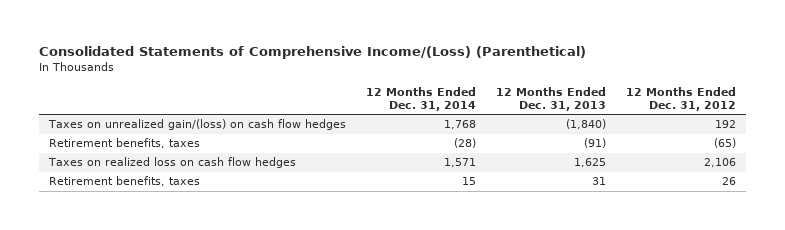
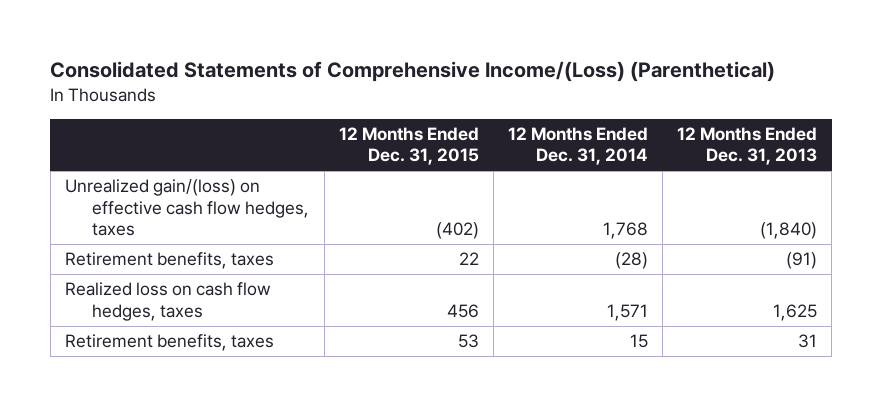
[625,86,736,111] 12 Months Ended Dec. 31, 2012 -> none
none -> [338,127,479,166] 12 Months Ended Dec. 31, 2015
[47,119,346,131] Taxes on unrealized gain/(loss) on cash flow hedges -> [64,179,310,236] Unrealized gain/(loss) on effective cash flow hedges, taxes
[47,157,296,169] Taxes on realized loss on cash flow hedges -> [64,282,271,321] Realized loss on cash flow hedges, taxes

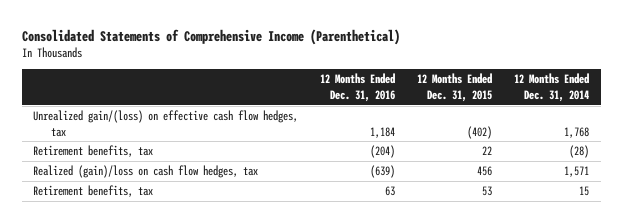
[50,61,776,83] Consolidated Statements of Comprehensive Income/(Loss) (Parenthetical) -> [22,28,401,45] Consolidated Statements of Comprehensive Income (Parenthetical)
[677,127,818,166] 12 Months Ended Dec. 31, 2013 -> none
none -> [320,73,396,102] 12 Months Ended Dec. 31, 2016
[64,179,310,236] Unrealized gain/(loss) on effective cash flow hedges, taxes -> [33,110,299,137] Unrealized gain/(loss) on effective cash flow hedges, tax
[64,252,274,270] Retirement benefits, taxes -> [33,145,154,158] Retirement benefits, tax
[64,282,271,321] Realized loss on cash flow hedges, taxes -> [33,165,259,179] Realized (gain)/loss on cash flow hedges, tax
[64,334,274,352] Retirement benefits, taxes -> [33,185,154,198] Retirement benefits, tax

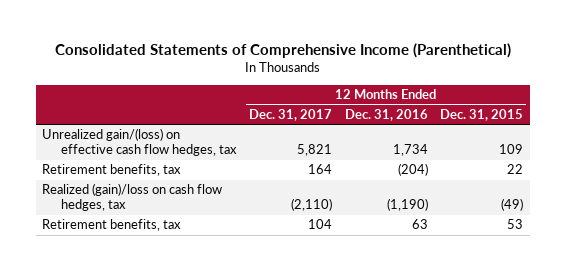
[514,73,590,102] 12 Months Ended Dec. 31, 2014 -> none
none -> [249,109,333,122] Dec. 31, 2017
[370,126,396,138] 1,184 -> [392,144,428,157] 1,734
[467,125,493,139] (402) -> [499,144,524,155] 109
[370,165,396,179] (639) -> [386,198,428,212] (1,190)
[477,166,493,177] 456 -> [501,198,524,212] (49)

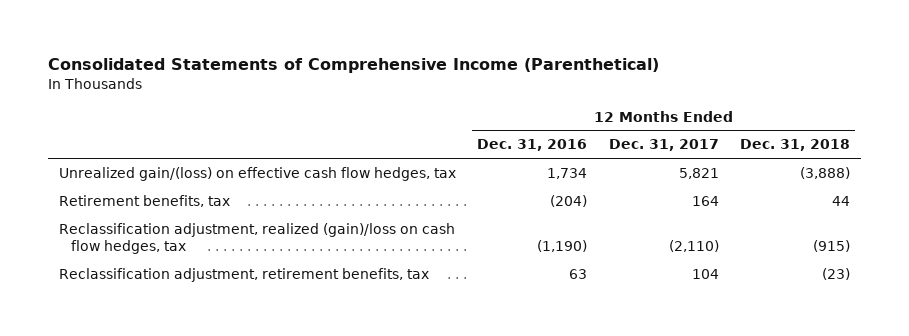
[440,109,524,122] Dec. 31, 2015 -> none
none -> [739,139,850,152] Dec. 31, 2018
[41,183,222,212] Realized (gain)/loss on cash flow hedges, tax -> [58,222,455,255] Reclassification adjustment, realized (gain)/loss on cash flow hedges, tax
[41,219,181,232] Retirement benefits, tax -> [58,267,429,282] Reclassification adjustment, retirement benefits, tax

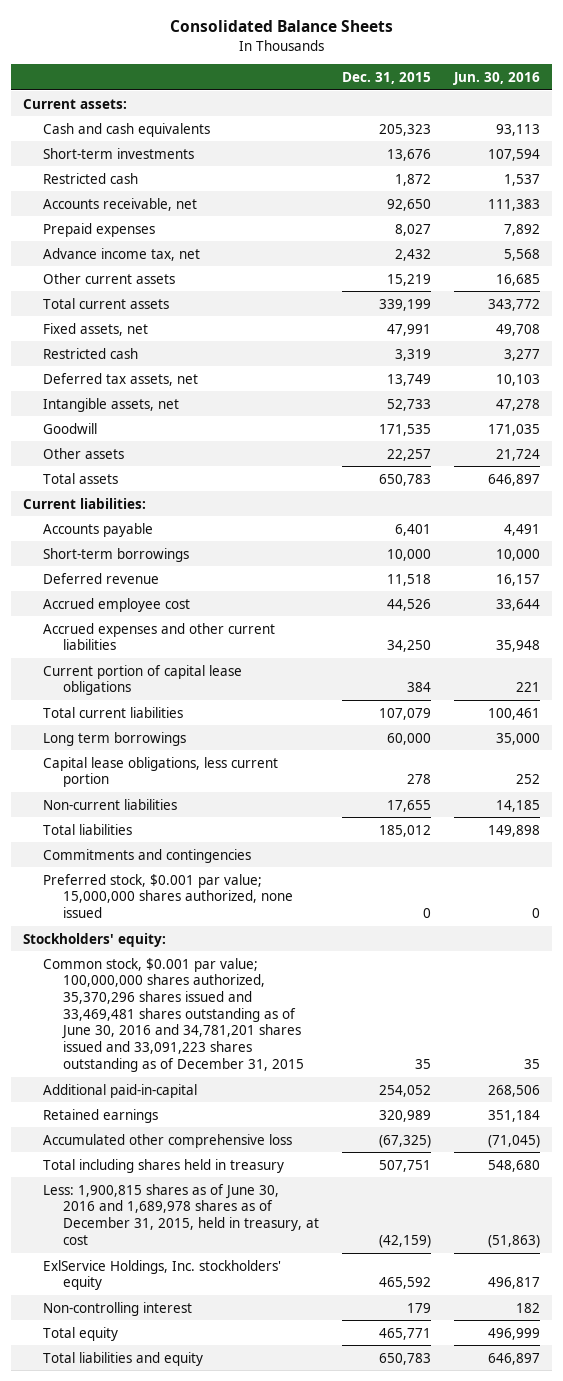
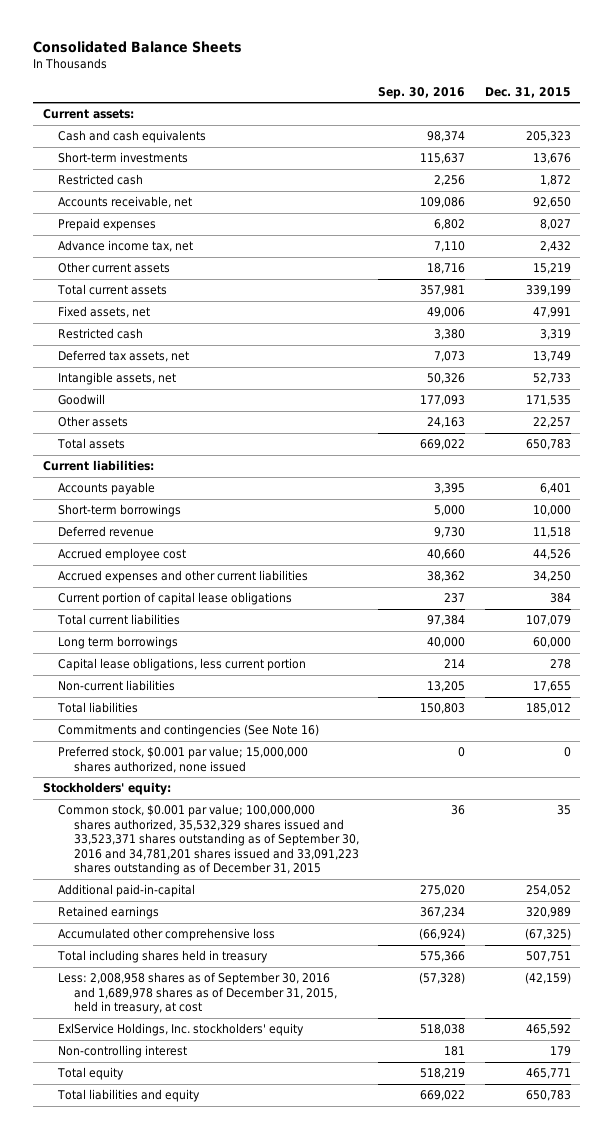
[453,72,541,86] Jun. 30, 2016 -> none
none -> [378,86,466,99] Sep. 30, 2016
[42,848,251,863] Commitments and contingencies -> [58,724,320,738] Commitments and contingencies (See Note 16)
[42,957,304,1072] Common stock, $0.001 par value; 100,000,000 shares authorized, 35,370,296 shares issued and 33,469,481 shares outstanding as of June 30, 2016 and 34,781,201 shares issued and 33,091,223 shares outstanding as of December 31, 2015 -> [58,804,360,876] Common stock, $0.001 par value; 100,000,000 shares authorized, 35,532,329 shares issued and 33,523,371 shares outstanding as of September 30, 2016 and 34,781,201 shares issued and 33,091,223 shares outstanding as of December 31, 2015
[42,1183,319,1245] Less: 1,900,815 shares as of June 30, 2016 and 1,689,978 shares as of December 31, 2015, held in treasury, at cost -> [58,972,338,1015] Less: 2,008,958 shares as of September 30, 2016 and 1,689,978 shares as of December 31, 2015, held in treasury, at cost

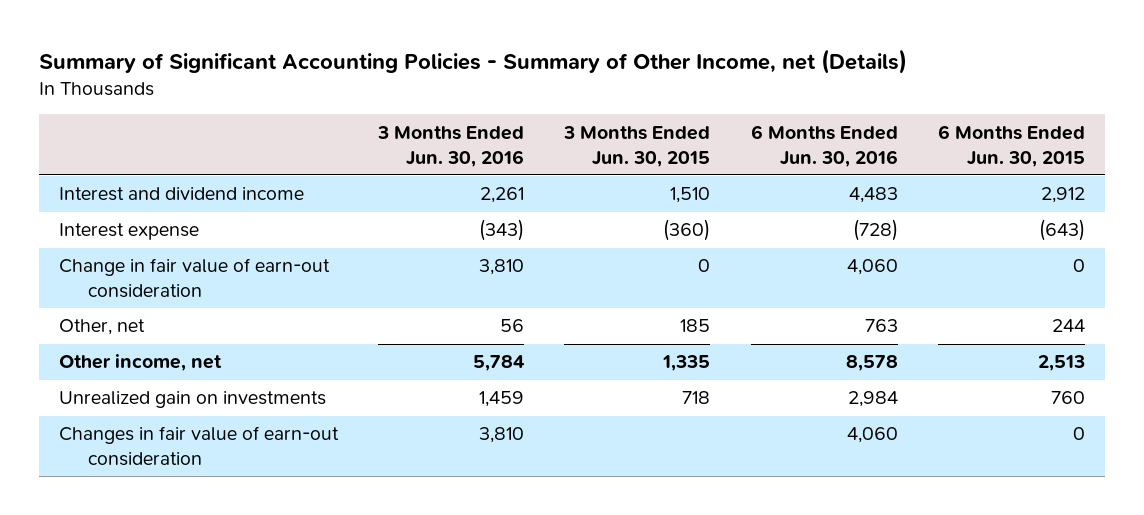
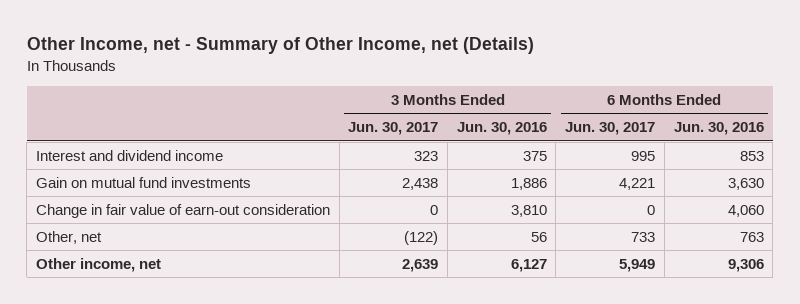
[39,49,908,75] Summary of Significant Accounting Policies - Summary of Other Income, net (Details) -> [26,37,534,55] Other Income, net - Summary of Other Income, net (Details)
[563,125,711,167] 3 Months Ended Jun. 30, 2015 -> none
[937,124,1085,167] 6 Months Ended Jun. 30, 2015 -> none
none -> [348,122,439,136] Jun. 30, 2017
none -> [565,122,656,136] Jun. 30, 2017
[59,223,200,241] Interest expense -> none
[480,187,525,204] 2,261 -> [522,150,547,161] 375
[848,187,898,204] 4,483 -> [739,150,764,161] 853
none -> [35,176,251,188] Gain on mutual fund investments
[59,391,327,409] Unrealized gain on investments -> none
[59,426,340,467] Changes in fair value of earn-out consideration -> none
[473,355,526,372] 5,784 -> [510,258,547,272] 6,127
[845,355,898,372] 8,578 -> [727,258,764,272] 9,306

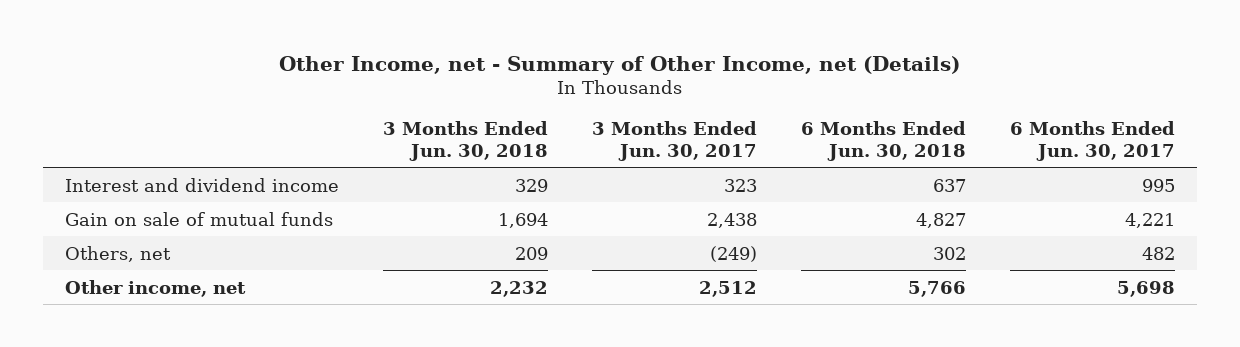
[456,122,547,136] Jun. 30, 2016 -> none
[673,122,764,136] Jun. 30, 2016 -> none
none -> [383,121,549,161] 3 Months Ended Jun. 30, 2018
none -> [801,121,967,161] 6 Months Ended Jun. 30, 2018
[35,203,330,218] Change in fair value of earn-out consideration -> none
[35,176,251,188] Gain on mutual fund investments -> [65,211,334,226] Gain on sale of mutual funds
[35,230,102,244] Other, net -> [65,245,172,262] Others, net
[404,230,439,245] (122) -> [710,245,758,262] (249)
[631,231,656,242] 733 -> [1141,246,1175,260] 482
[402,258,439,272] 2,639 -> [699,280,758,297] 2,512
[619,258,656,272] 5,949 -> [1116,280,1175,297] 5,698

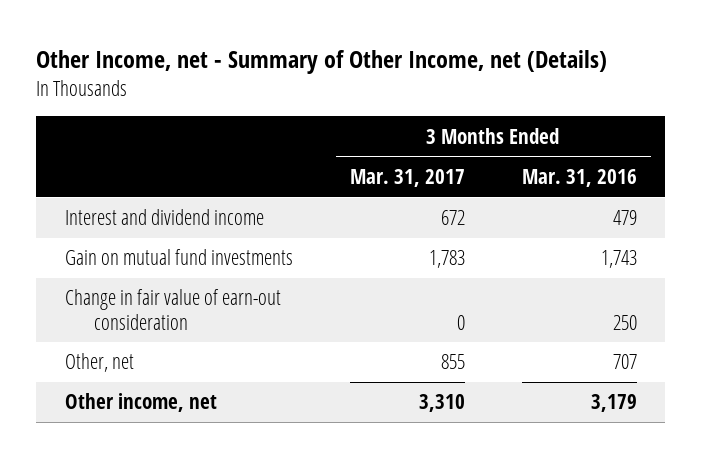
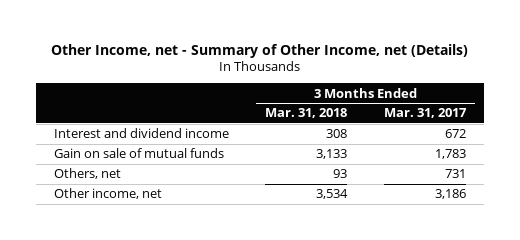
[521,168,637,187] Mar. 31, 2016 -> none
none -> [265,108,348,119] Mar. 31, 2018
[64,289,281,330] Change in fair value of earn-out consideration -> none
[64,249,293,266] Gain on mutual fund investments -> [53,148,224,159] Gain on sale of mutual funds
[64,353,134,373] Other, net -> [53,168,121,180] Others, net
[440,354,465,370] 855 -> [444,169,466,179] 731
[418,394,465,413] 3,310 -> [434,189,466,200] 3,186

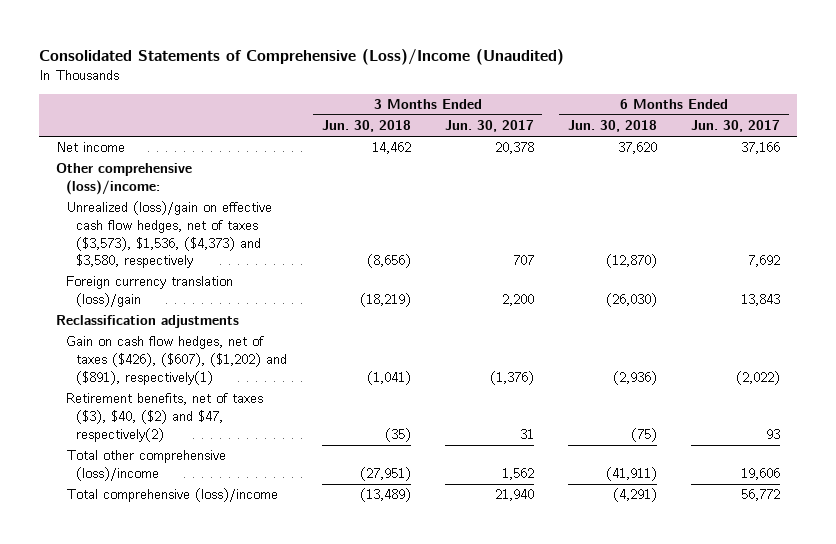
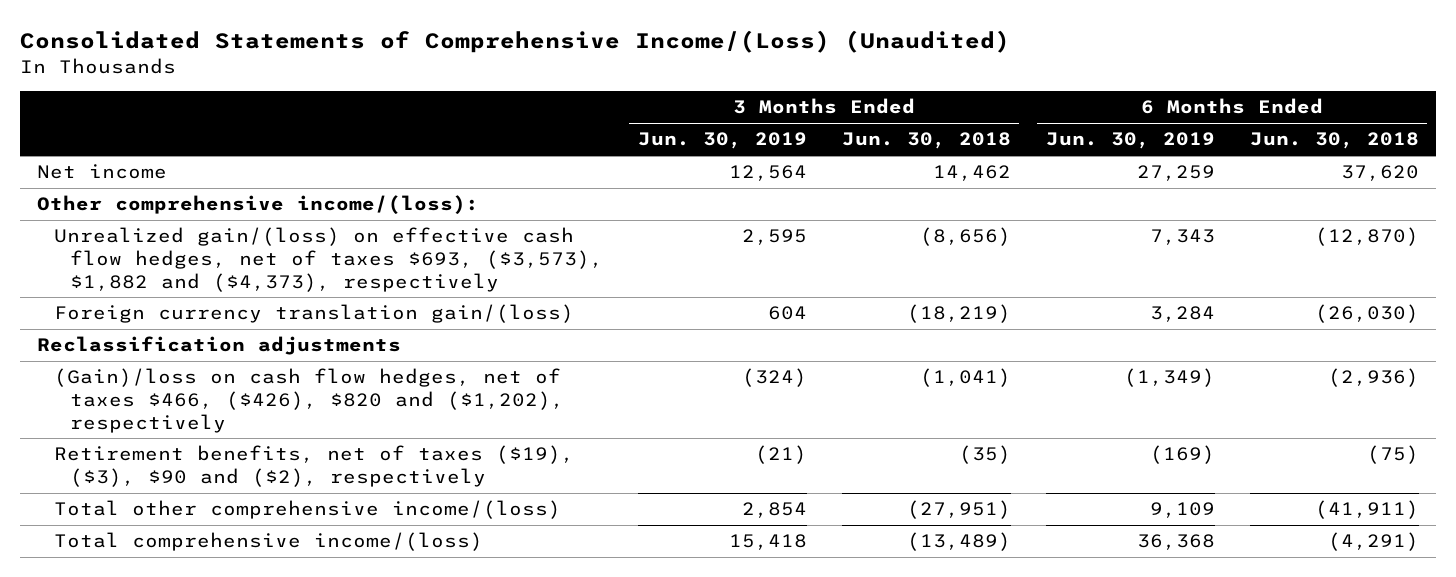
[39,48,565,65] Consolidated Statements of Comprehensive (Loss)/Income (Unaudited) -> [19,30,1010,54] Consolidated Statements of Comprehensive Income/(Loss) (Unaudited)
[444,120,534,133] Jun. 30, 2017 -> none
[691,120,781,133] Jun. 30, 2017 -> none
none -> [637,132,807,150] Jun. 30, 2019
none -> [1045,132,1215,150] Jun. 30, 2019
[56,163,193,196] Other comprehensive (loss)/income: -> [37,195,480,215] Other comprehensive income/(loss):
[66,201,273,269] Unrealized (loss)/gain on effective cash flow hedges, net of taxes ($3,573), $1,536, ($4,373) and $3,580, respectively -> [53,227,603,292] Unrealized gain/(loss) on effective cash flow hedges, net of taxes $693, ($3,573), $1,882 and ($4,373), respectively
[66,276,234,308] Foreign currency translation (loss)/gain -> [53,304,574,324] Foreign currency translation gain/(loss)
[66,336,288,385] Gain on cash flow hedges, net of taxes ($426), ($607), ($1,202) and ($891), respectively(1) -> [53,368,564,433] (Gain)/loss on cash flow hedges, net of taxes $466, ($426), $820 and ($1,202), respectively
[66,393,264,442] Retirement benefits, net of taxes ($3), $40, ($2) and $47, respectively(2) -> [53,445,574,488] Retirement benefits, net of taxes ($19), ($3), $90 and ($2), respectively
[66,450,227,482] Total other comprehensive (loss)/income -> [53,500,561,520] Total other comprehensive income/(loss)
[66,488,279,503] Total comprehensive (loss)/income -> [53,532,483,552] Total comprehensive income/(loss)

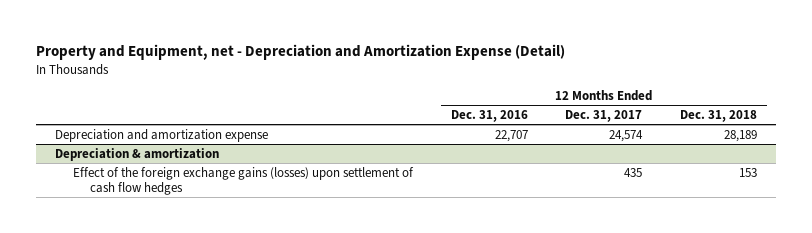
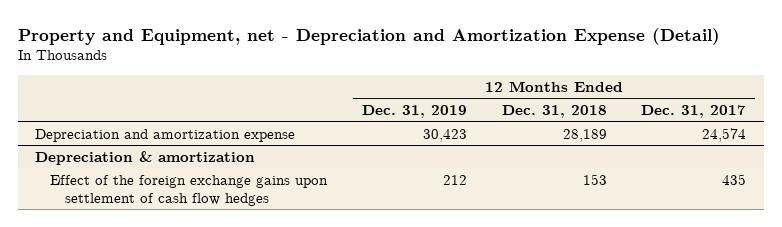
[450,109,528,122] Dec. 31, 2016 -> none
none -> [361,104,467,118] Dec. 31, 2019
[72,166,414,196] Effect of the foreign exchange gains (losses) upon settlement of cash flow hedges -> [49,174,328,206] Effect of the foreign exchange gains upon settlement of cash flow hedges

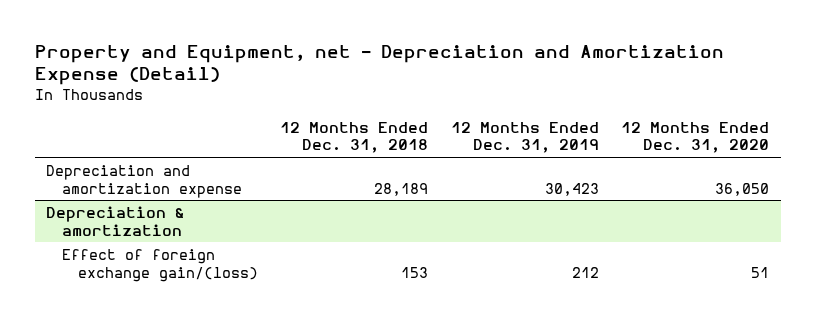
[641,104,747,118] Dec. 31, 2017 -> none
none -> [621,121,770,154] 12 Months Ended Dec. 31, 2020
[49,174,328,206] Effect of the foreign exchange gains upon settlement of cash flow hedges -> [61,248,258,282] Effect of foreign exchange gain/(loss)

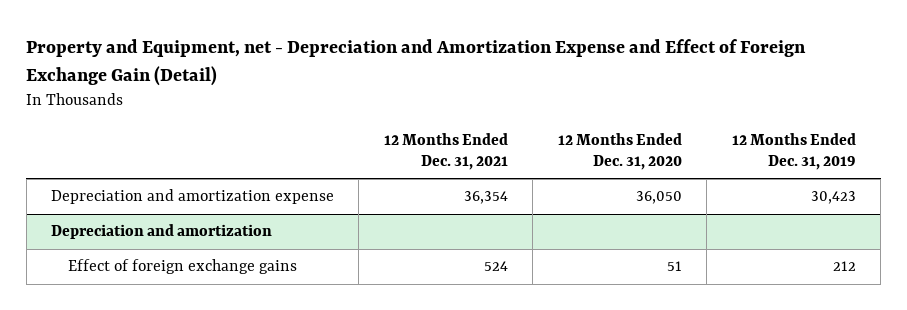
[35,44,725,86] Property and Equipment, net - Depreciation and Amortization Expense (Detail) -> [26,39,807,86] Property and Equipment, net - Depreciation and Amortization Expense and Effect of Foreign Exchange Gain (Detail)
[280,121,429,154] 12 Months Ended Dec. 31, 2018 -> none
none -> [383,132,508,171] 12 Months Ended Dec. 31, 2021
[46,205,185,236] Depreciation & amortization -> [50,224,272,240] Depreciation and amortization
[61,248,258,282] Effect of foreign exchange gain/(loss) -> [68,259,298,275] Effect of foreign exchange gains

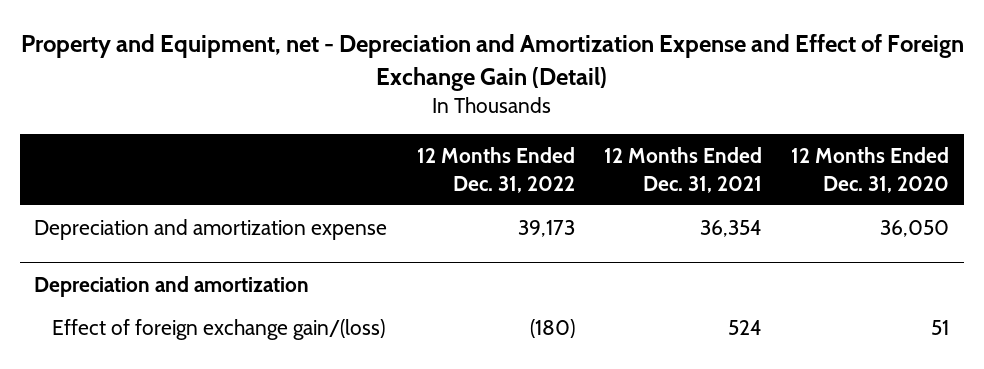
[731,132,856,171] 12 Months Ended Dec. 31, 2019 -> none
none -> [416,147,575,193] 12 Months Ended Dec. 31, 2022
[68,259,298,275] Effect of foreign exchange gains -> [52,318,386,340] Effect of foreign exchange gain/(loss)

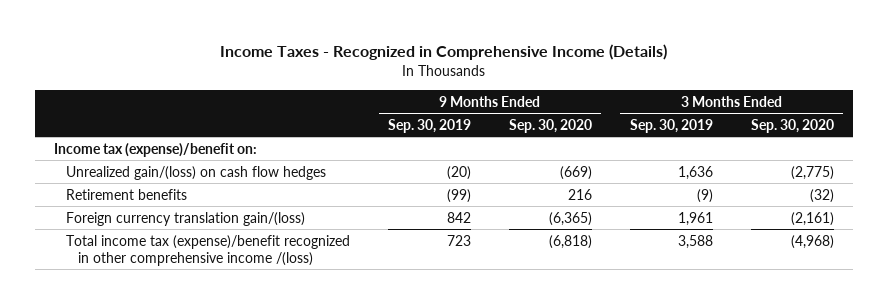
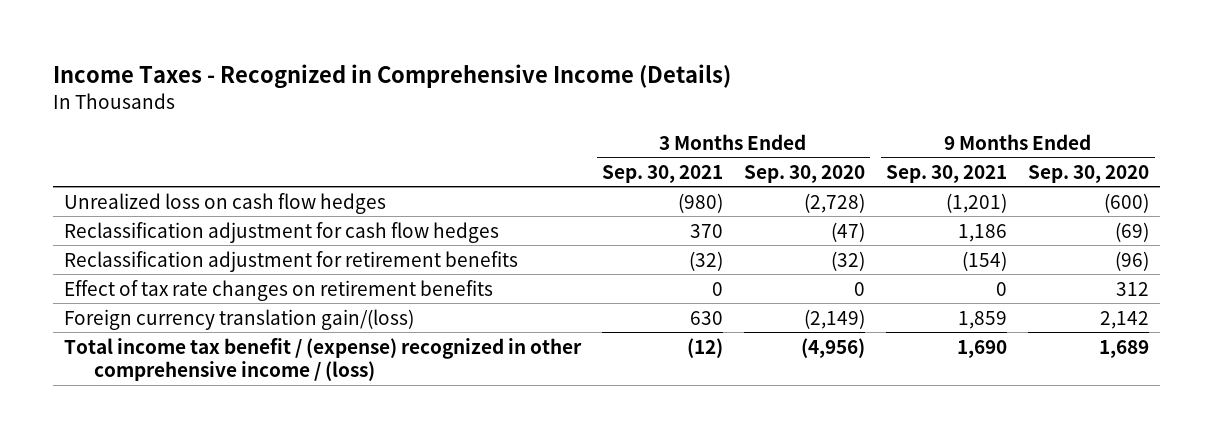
[388,119,472,134] Sep. 30, 2019 -> none
[629,119,713,134] Sep. 30, 2019 -> none
none -> [601,164,723,183] Sep. 30, 2021
none -> [886,164,1008,183] Sep. 30, 2021
[54,142,258,157] Income tax (expense)/benefit on: -> none
none -> [63,192,386,214] Unrealized loss on cash flow hedges
[66,165,327,180] Unrealized gain/(loss) on cash flow hedges -> [63,221,499,243] Reclassification adjustment for cash flow hedges
[559,165,592,180] (669) -> [1115,221,1150,242] (69)
[790,165,834,180] (2,775) -> [831,221,866,242] (47)
[66,188,188,200] Retirement benefits -> [63,250,518,272] Reclassification adjustment for retirement benefits
[567,188,592,200] 216 -> [1115,250,1150,271] (96)
none -> [63,279,493,301] Effect of tax rate changes on retirement benefits
[548,211,592,226] (6,365) -> [1100,310,1150,329] 2,142
[790,211,834,226] (2,161) -> [804,308,866,329] (2,149)
[66,234,351,266] Total income tax (expense)/benefit recognized in other comprehensive income /(loss) -> [63,337,582,382] Total income tax benefit / (expense) recognized in other comprehensive income / (loss)
[548,234,592,249] (6,818) -> [1099,339,1150,358] 1,689
[790,234,834,249] (4,968) -> [801,337,866,358] (4,956)

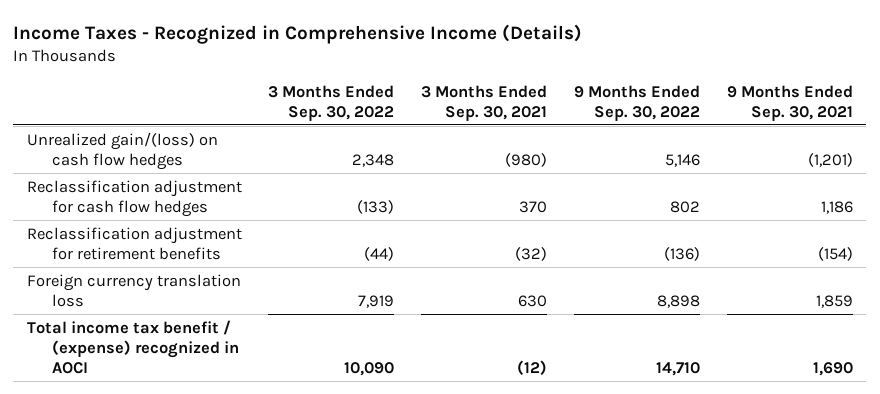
[744,164,866,183] Sep. 30, 2020 -> none
[1028,164,1150,183] Sep. 30, 2020 -> none
none -> [268,84,395,121] 3 Months Ended Sep. 30, 2022
none -> [574,84,701,121] 9 Months Ended Sep. 30, 2022
[63,192,386,214] Unrealized loss on cash flow hedges -> [26,131,218,170] Unrealized gain/(loss) on cash flow hedges
[63,279,493,301] Effect of tax rate changes on retirement benefits -> none
[63,308,414,330] Foreign currency translation gain/(loss) -> [26,273,241,307] Foreign currency translation loss
[63,337,582,382] Total income tax benefit / (expense) recognized in other comprehensive income / (loss) -> [26,319,240,374] Total income tax benefit / (expense) recognized in AOCI

